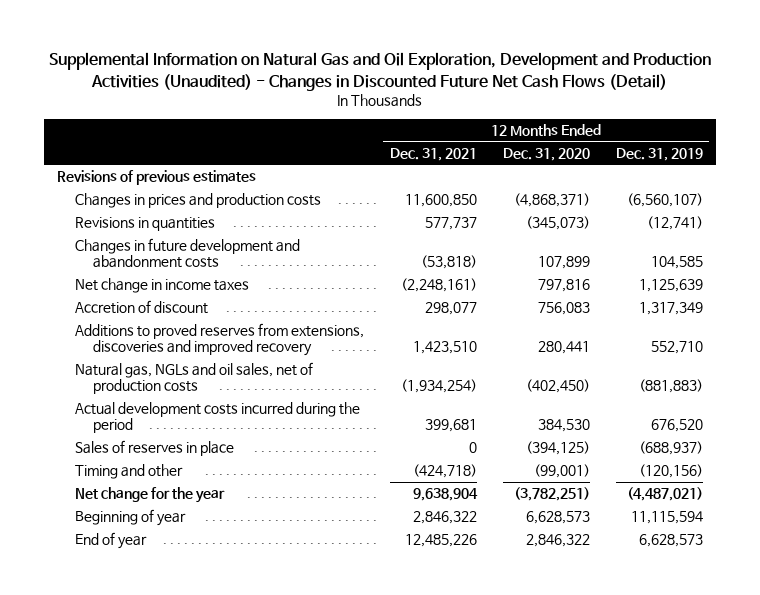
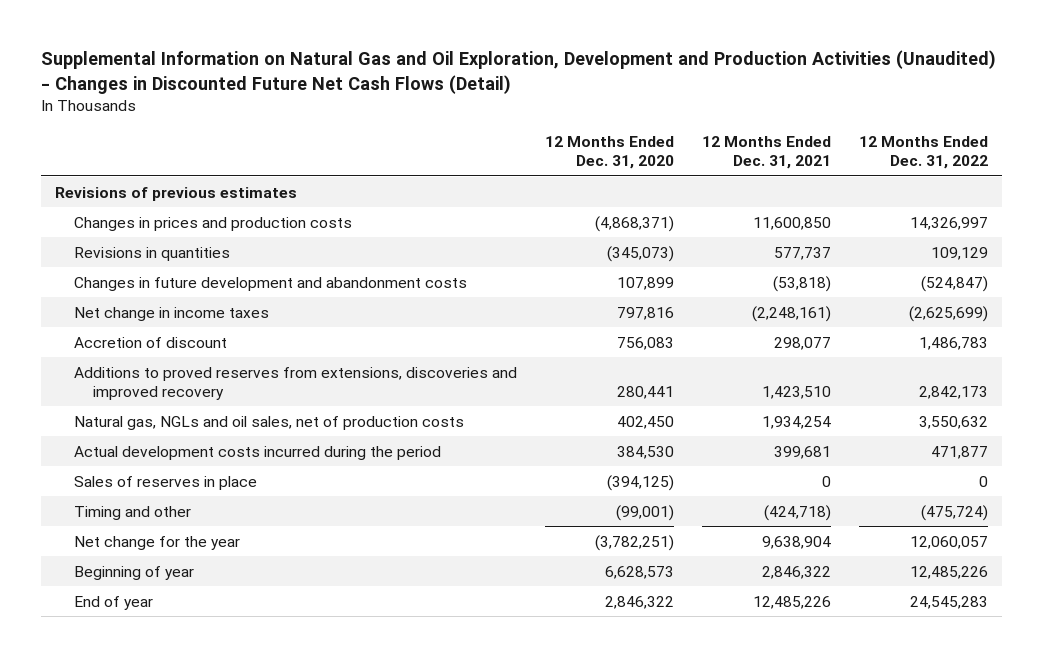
[615,147,703,161] Dec. 31, 2019 -> none
none -> [858,136,988,170] 12 Months Ended Dec. 31, 2022
[400,379,477,394] (1,934,254) -> [761,415,831,429] 1,934,254
[525,379,590,394] (402,450) -> [616,415,674,429] 402,450

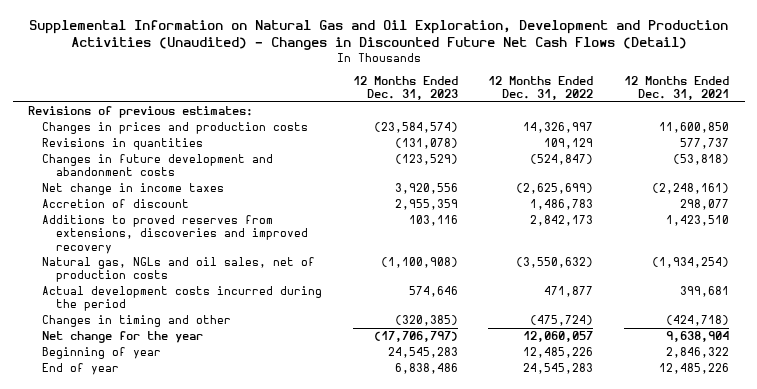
[544,136,674,170] 12 Months Ended Dec. 31, 2020 -> none
none -> [352,75,458,101] 12 Months Ended Dec. 31, 2023
[54,186,297,201] Revisions of previous estimates -> [28,106,254,119] Revisions of previous estimates:
[761,415,831,429] 1,934,254 -> [652,257,730,269] (1,934,254)
[918,415,988,429] 3,550,632 -> [516,257,594,269] (3,550,632)
[73,475,257,490] Sales of reserves in place -> none
[73,505,191,520] Timing and other -> [41,315,231,328] Changes in timing and other

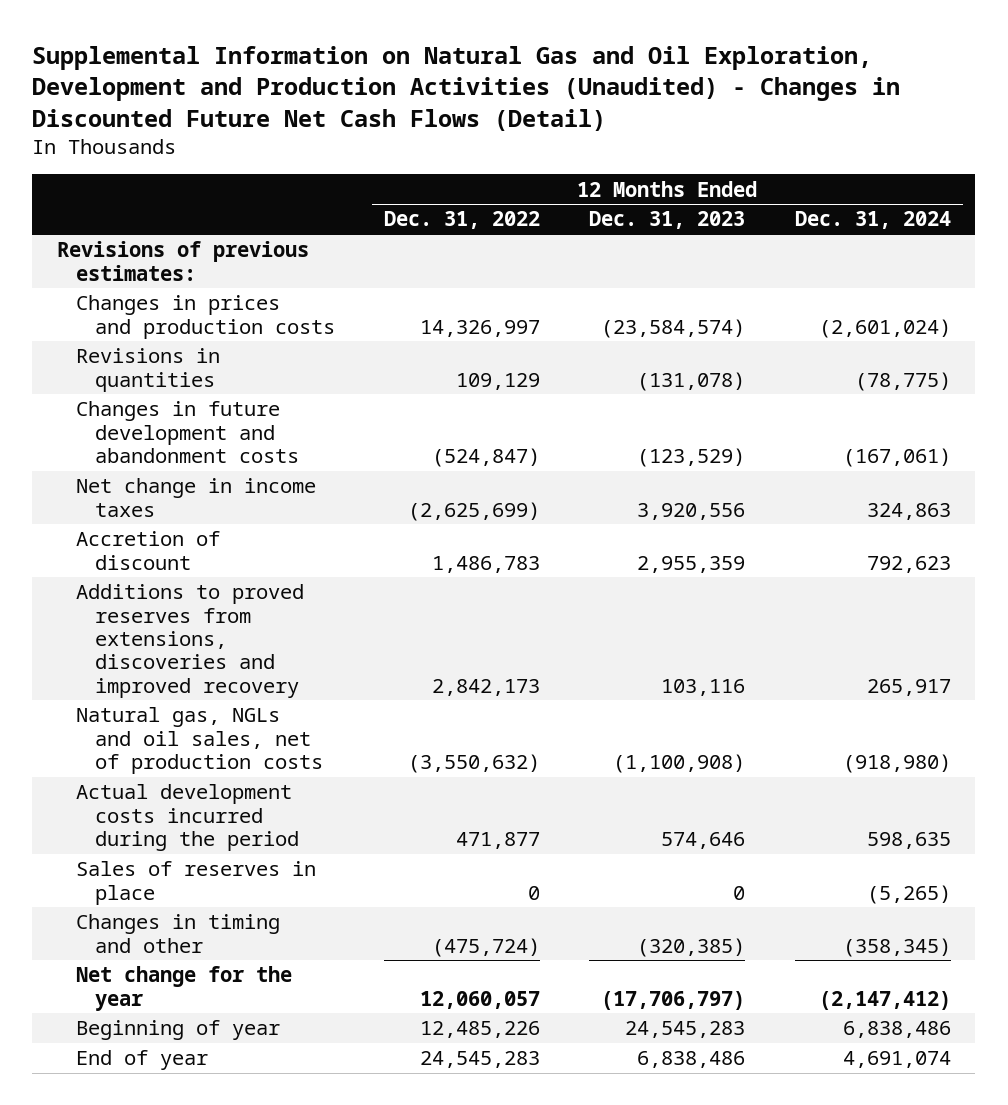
[624,75,730,101] 12 Months Ended Dec. 31, 2021 -> none
none -> [794,211,951,230] Dec. 31, 2024
none -> [75,861,316,905] Sales of reserves in place

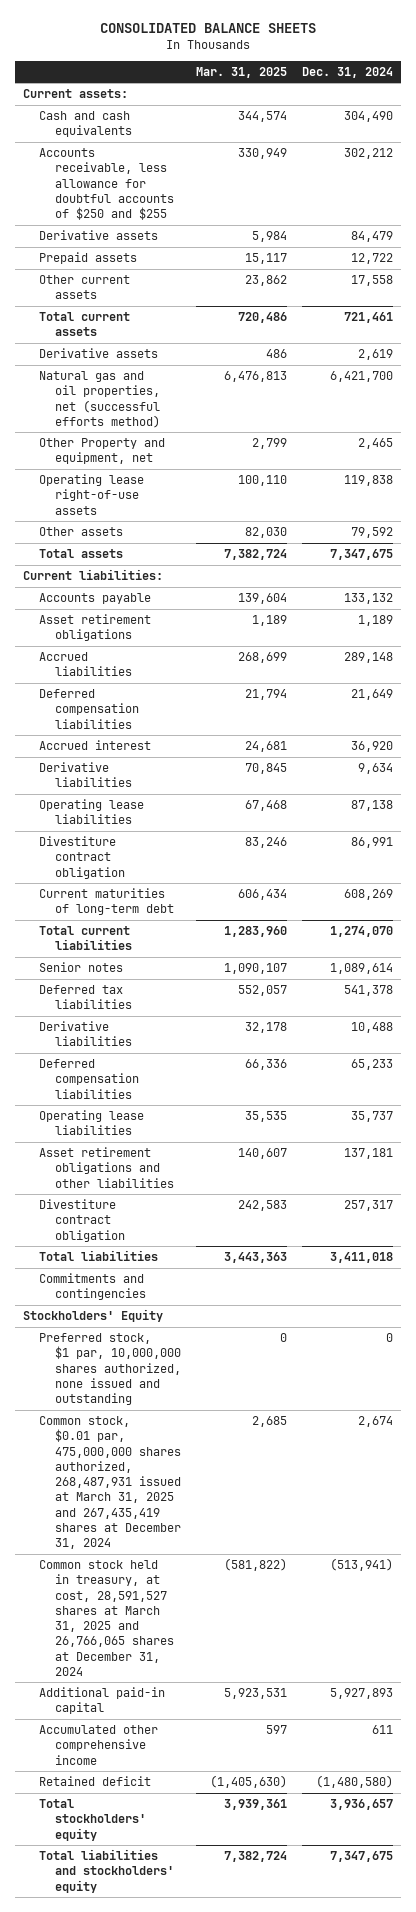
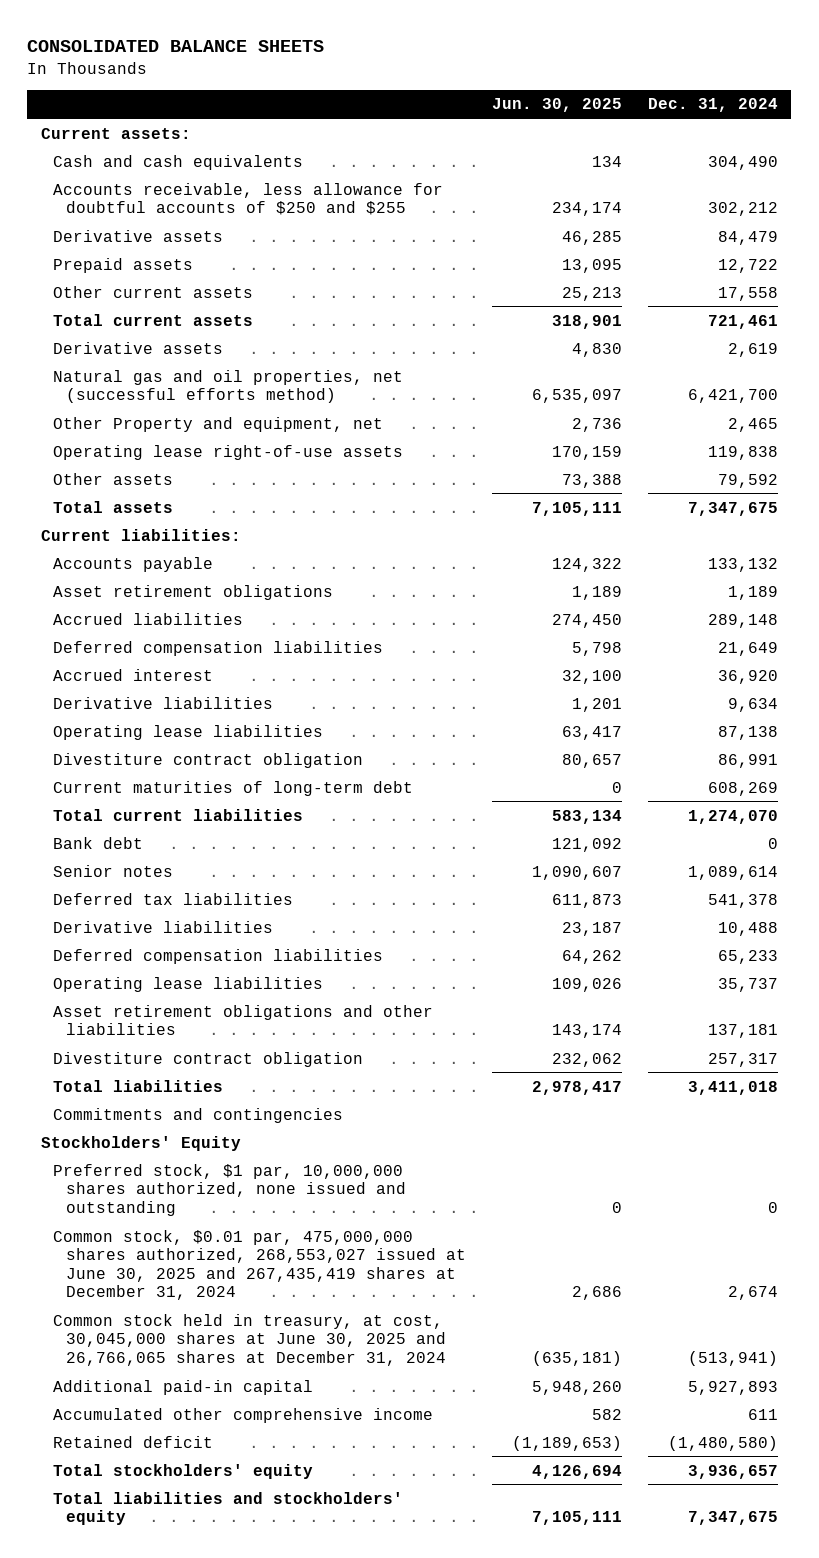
[195,67,287,79] Mar. 31, 2025 -> none
none -> [491,98,622,113] Jun. 30, 2025
none -> [53,836,144,849] Bank debt
[38,1416,181,1550] Common stock, $0.01 par, 475,000,000 shares authorized, 268,487,931 issued at March 31, 2025 and 267,435,419 shares at December 31, 2024 -> [53,1229,466,1301] Common stock, $0.01 par, 475,000,000 shares authorized, 268,553,027 issued at June 30, 2025 and 267,435,419 shares at December 31, 2024
[38,1560,174,1676] Common stock held in treasury, at cost, 28,591,527 shares at March 31, 2025 and 26,766,065 shares at December 31, 2024 -> [53,1313,446,1366] Common stock held in treasury, at cost, 30,045,000 shares at June 30, 2025 and 26,766,065 shares at December 31, 2024

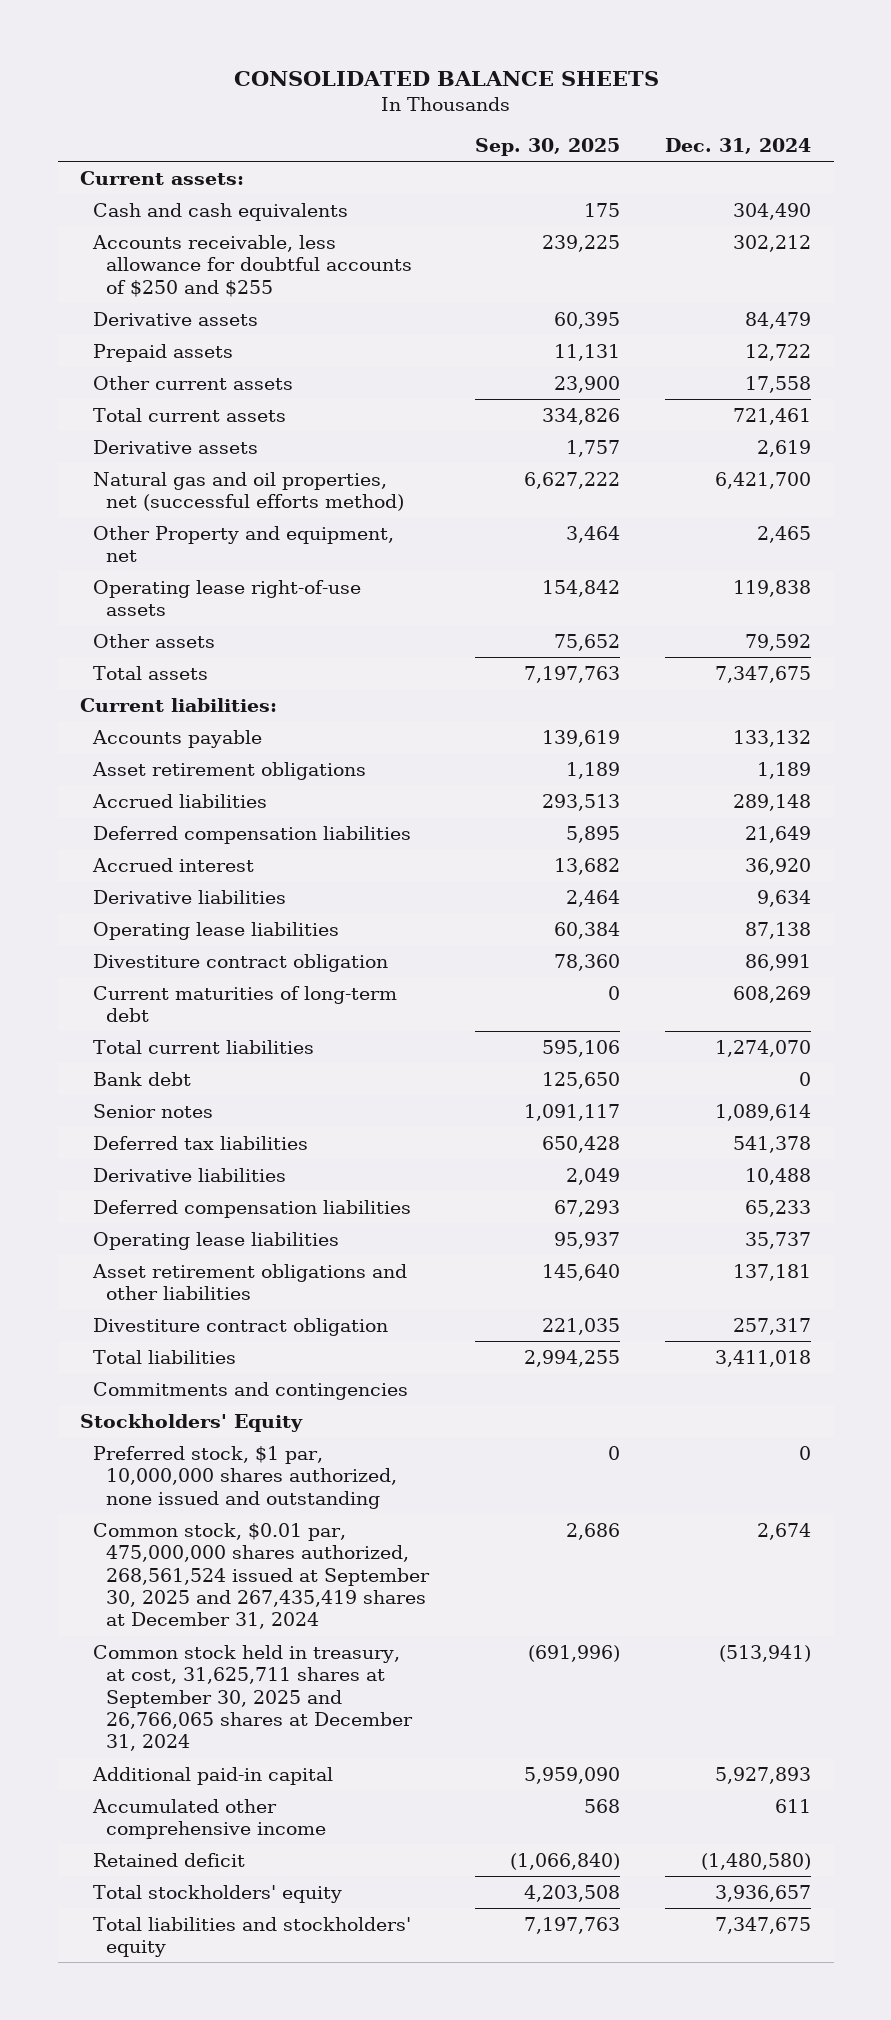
[491,98,622,113] Jun. 30, 2025 -> none
none -> [474,137,620,156] Sep. 30, 2025
[53,1229,466,1301] Common stock, $0.01 par, 475,000,000 shares authorized, 268,553,027 issued at June 30, 2025 and 267,435,419 shares at December 31, 2024 -> [93,1522,431,1630] Common stock, $0.01 par, 475,000,000 shares authorized, 268,561,524 issued at September 30, 2025 and 267,435,419 shares at December 31, 2024
[53,1313,446,1366] Common stock held in treasury, at cost, 30,045,000 shares at June 30, 2025 and 26,766,065 shares at December 31, 2024 -> [93,1644,414,1752] Common stock held in treasury, at cost, 31,625,711 shares at September 30, 2025 and 26,766,065 shares at December 31, 2024

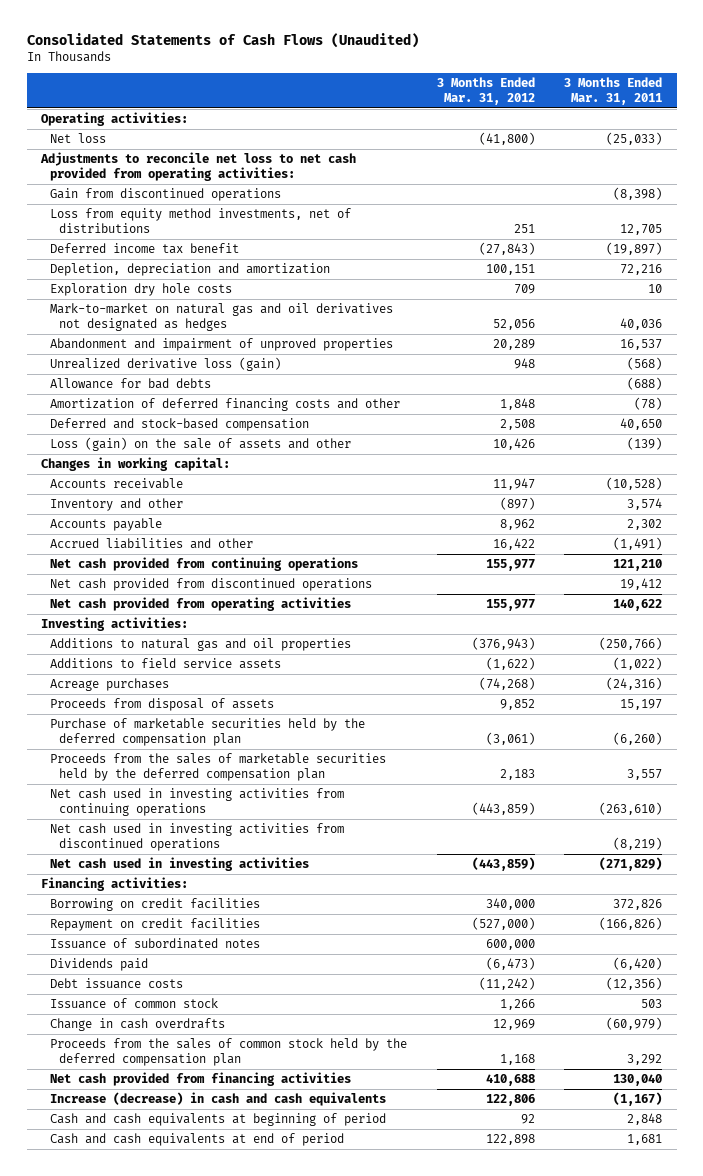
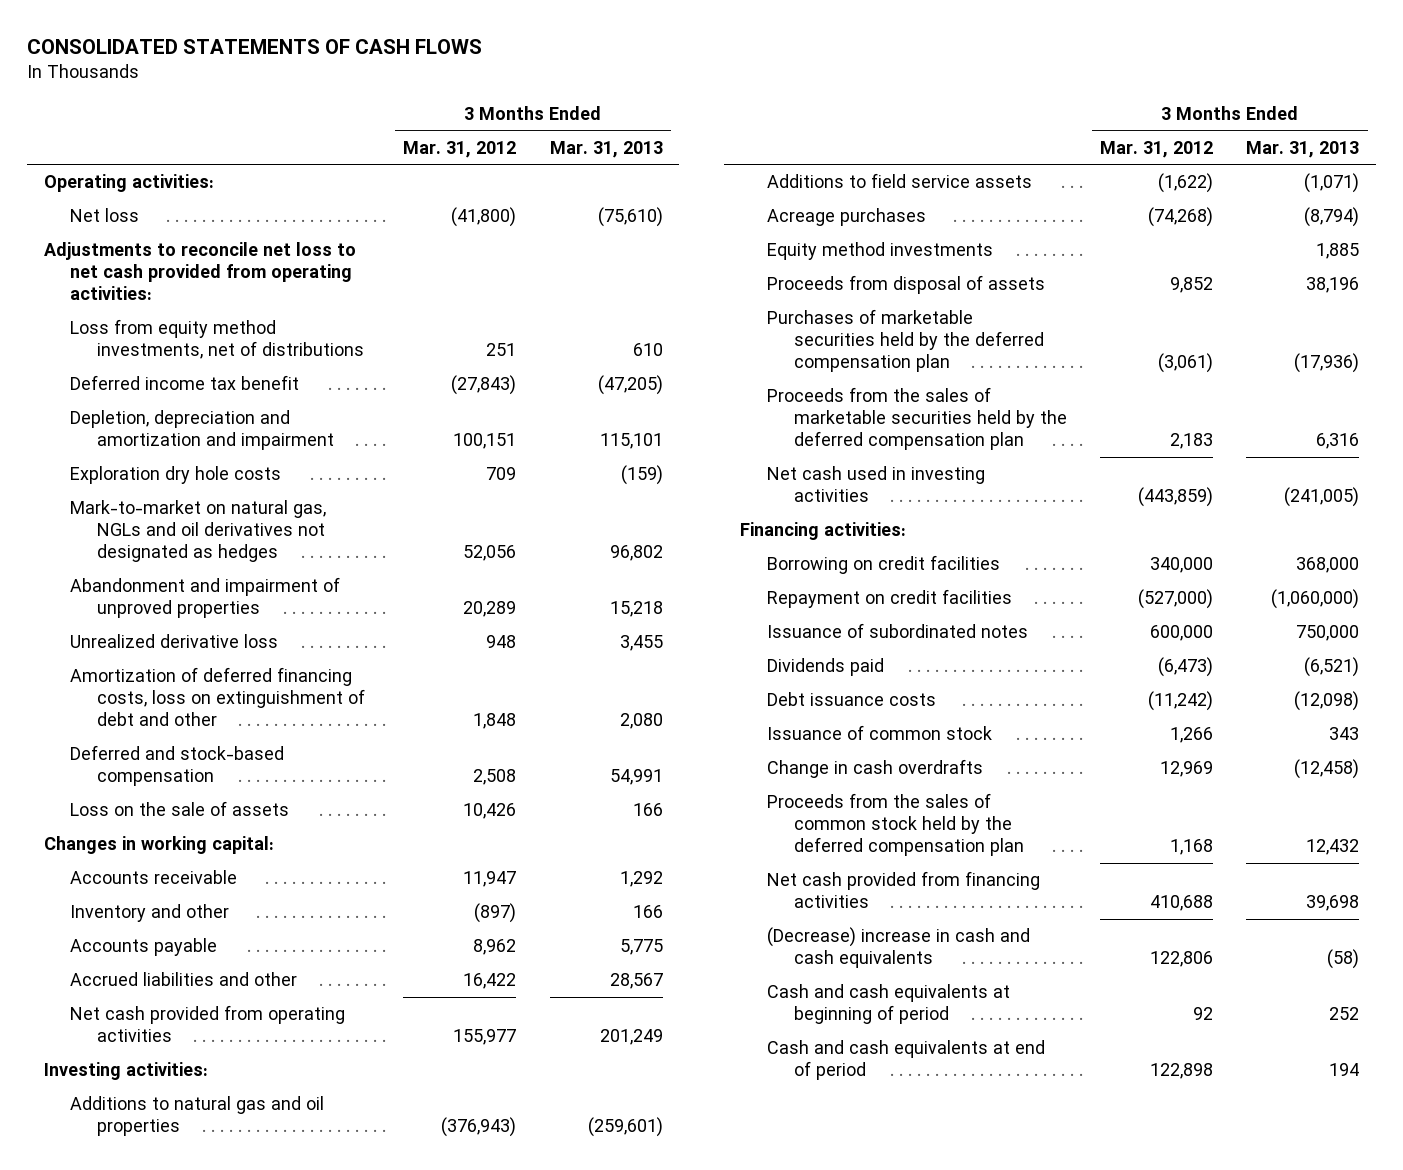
[26,33,419,49] Consolidated Statements of Cash Flows (Unaudited) -> [26,39,482,55] CONSOLIDATED STATEMENTS OF CASH FLOWS
[563,77,662,106] 3 Months Ended Mar. 31, 2011 -> none
none -> [549,140,663,158] Mar. 31, 2013
[50,188,282,202] Gain from discontinued operations -> none
[50,263,331,277] Depletion, depreciation and amortization -> [70,410,334,451] Depletion, depreciation and amortization and impairment
[50,303,394,332] Mark-to-market on natural gas and oil derivatives not designated as hedges -> [70,500,327,562] Mark-to-market on natural gas, NGLs and oil derivatives not designated as hedges
[50,378,212,390] Allowance for bad debts -> none
[50,357,282,372] Unrealized derivative loss (gain) -> [70,634,279,649] Unrealized derivative loss
[50,398,401,412] Amortization of deferred financing costs and other -> [70,667,365,726] Amortization of deferred financing costs, loss on extinguishment of debt and other
[50,437,352,452] Loss (gain) on the sale of assets and other -> [70,801,290,817] Loss on the sale of assets
[50,557,359,572] Net cash provided from continuing operations -> none
[50,578,373,592] Net cash provided from discontinued operations -> none
none -> [766,242,993,261] Equity method investments
[50,718,366,747] Purchase of marketable securities held by the deferred compensation plan -> [766,309,1044,372] Purchases of marketable securities held by the deferred compensation plan
[50,788,345,817] Net cash used in investing activities from continuing operations -> none
[50,823,345,852] Net cash used in investing activities from discontinued operations -> none
[50,1092,387,1107] Increase (decrease) in cash and cash equivalents -> [766,927,1030,969] (Decrease) increase in cash and cash equivalents

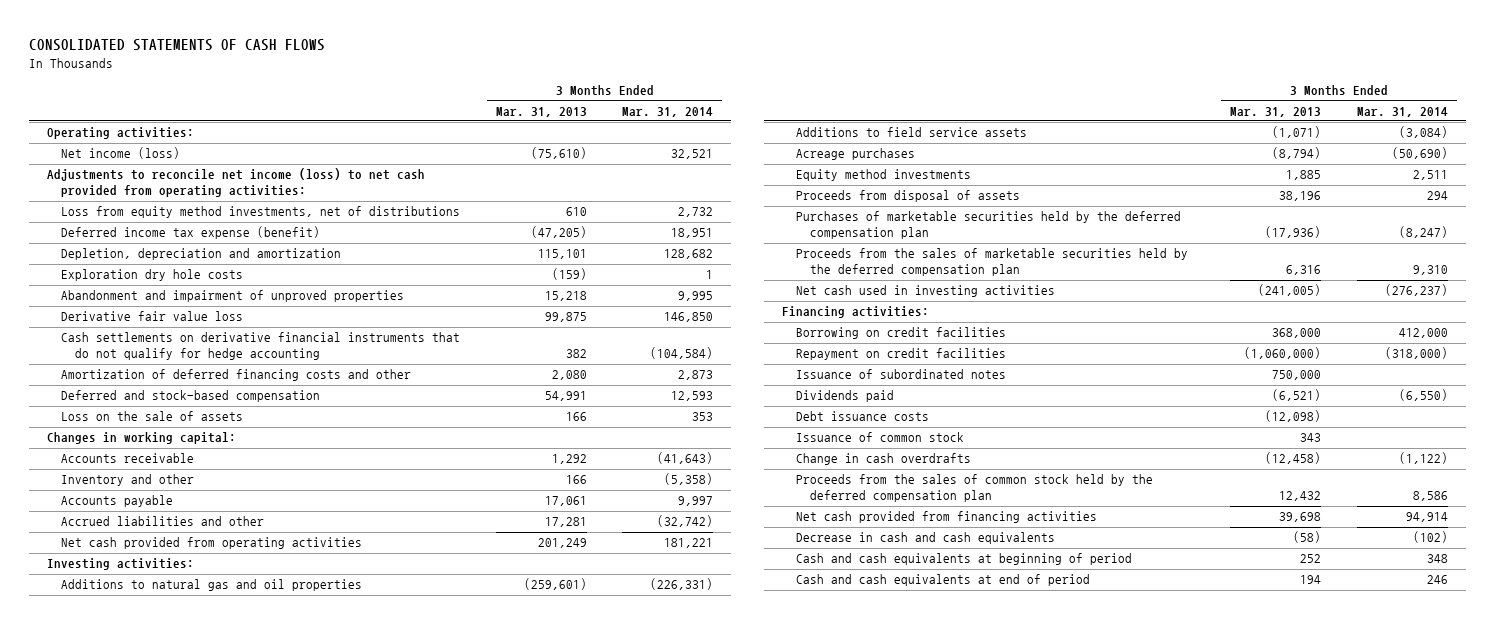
[403,140,517,158] Mar. 31, 2012 -> none
none -> [622,106,714,117] Mar. 31, 2014
[70,208,140,223] Net loss -> [60,147,180,160] Net income (loss)
[43,242,356,300] Adjustments to reconcile net loss to net cash provided from operating activities: -> [46,168,425,198] Adjustments to reconcile net income (loss) to net cash provided from operating activities:
[70,375,300,391] Deferred income tax benefit -> [60,226,320,240] Deferred income tax expense (benefit)
[70,410,334,451] Depletion, depreciation and amortization and impairment -> [60,248,341,261] Depletion, depreciation and amortization
[70,500,327,562] Mark-to-market on natural gas, NGLs and oil derivatives not designated as hedges -> none
[70,634,279,649] Unrealized derivative loss -> none
none -> [60,311,243,322] Derivative fair value loss
none -> [60,332,460,361] Cash settlements on derivative financial instruments that do not qualify for hedge accounting
[70,667,365,726] Amortization of deferred financing costs, loss on extinguishment of debt and other -> [60,369,411,382] Amortization of deferred financing costs and other
[619,939,663,956] 5,775 -> [544,496,587,507] 17,061
[609,973,663,990] 28,567 -> [544,517,587,528] 17,281
[766,927,1030,969] (Decrease) increase in cash and cash equivalents -> [795,532,1055,545] Decrease in cash and cash equivalents

